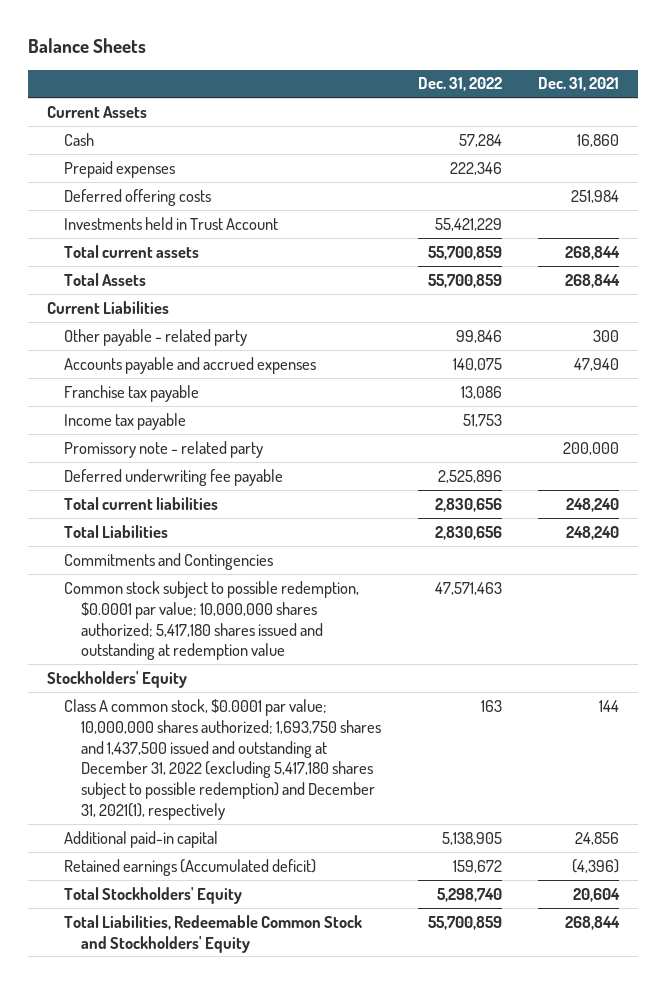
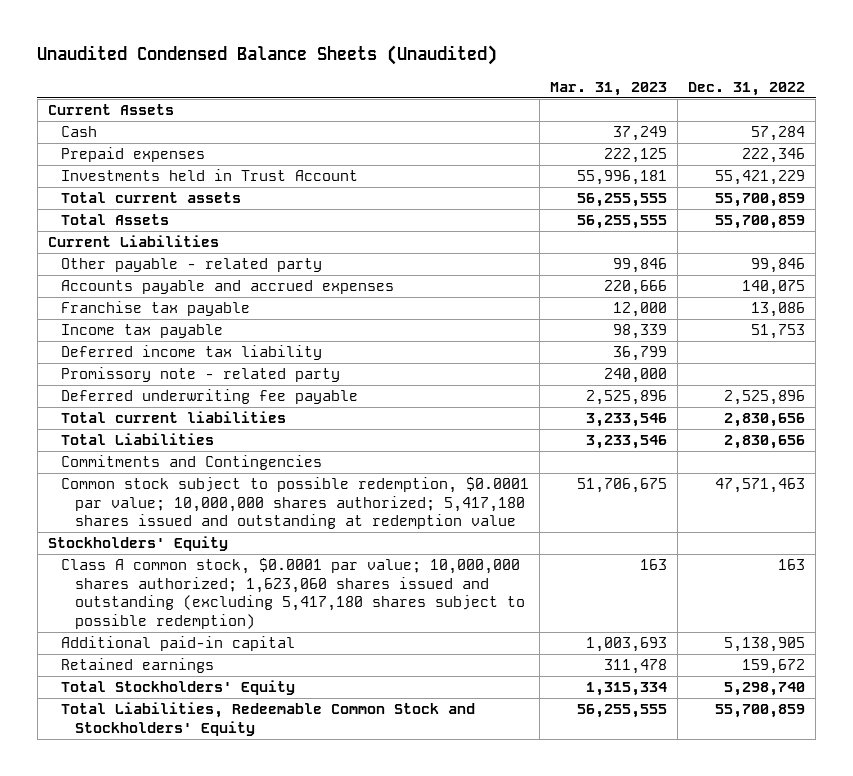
[28,38,147,54] Balance Sheets -> [37,45,498,66] Unaudited Condensed Balance Sheets (Unaudited)
[538,77,620,92] Dec. 31, 2021 -> none
none -> [550,81,668,96] Mar. 31, 2023
[63,188,211,206] Deferred offering costs -> none
none -> [61,345,323,361] Deferred income tax liability
[63,698,381,821] Class A common stock, $0.0001 par value; 10,000,000 shares authorized; 1,693,750 shares and 1,437,500 issued and outstanding at December 31, 2022 (excluding 5,417,180 shares subject to possible redemption) and December 31, 2021(1), respectively -> [61,558,525,629] Class A common stock, $0.0001 par value; 10,000,000 shares authorized; 1,623,060 shares issued and outstanding (excluding 5,417,180 shares subject to possible redemption)
[63,858,316,876] Retained earnings (Accumulated deficit) -> [61,658,215,674] Retained earnings

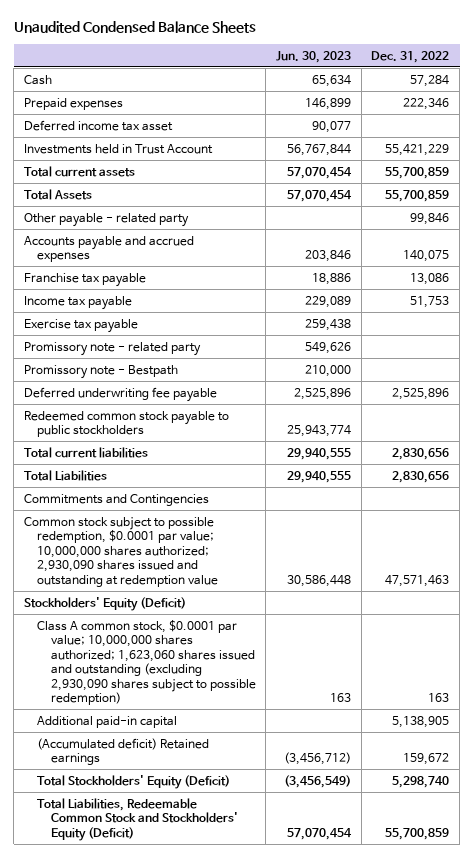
[37,45,498,66] Unaudited Condensed Balance Sheets (Unaudited) -> [13,21,256,34] Unaudited Condensed Balance Sheets
[550,81,668,96] Mar. 31, 2023 -> none
none -> [275,50,351,63] Jun. 30, 2023
[47,104,174,116] Current Assets -> none
none -> [23,119,173,131] Deferred income tax asset
[47,235,219,248] Current Liabilities -> none
[61,345,323,361] Deferred income tax liability -> none
none -> [23,318,138,333] Exercise tax payable
none -> [23,364,178,379] Promissory note - Bestpath
none -> [23,410,229,438] Redeemed common stock payable to public stockholders
[61,477,530,530] Common stock subject to possible redemption, $0.0001 par value; 10,000,000 shares authorized; 5,417,180 shares issued and outstanding at redemption value -> [23,516,219,587] Common stock subject to possible redemption, $0.0001 par value; 10,000,000 shares authorized; 2,930,090 shares issued and outstanding at redemption value
[47,536,228,552] Stockholders' Equity -> [23,596,186,611] Stockholders' Equity (Deficit)
[61,558,525,629] Class A common stock, $0.0001 par value; 10,000,000 shares authorized; 1,623,060 shares issued and outstanding (excluding 5,417,180 shares subject to possible redemption) -> [37,619,256,706] Class A common stock, $0.0001 par value; 10,000,000 shares authorized; 1,623,060 shares issued and outstanding (excluding 2,930,090 shares subject to possible redemption)
[61,658,215,674] Retained earnings -> [37,737,210,766] (Accumulated deficit) Retained earnings
[61,680,296,696] Total Stockholders' Equity -> [37,774,231,789] Total Stockholders' Equity (Deficit)
[61,702,476,736] Total Liabilities, Redeemable Common Stock and Stockholders' Equity -> [37,797,238,841] Total Liabilities, Redeemable Common Stock and Stockholders' Equity (Deficit)

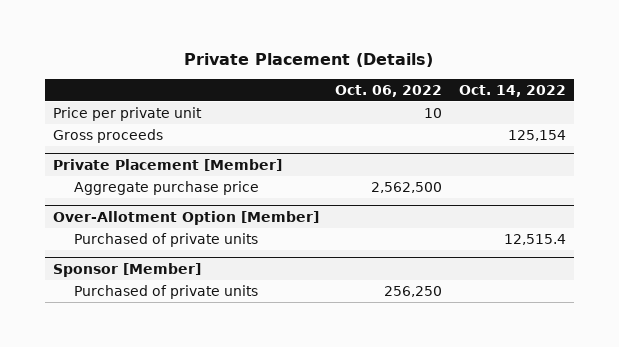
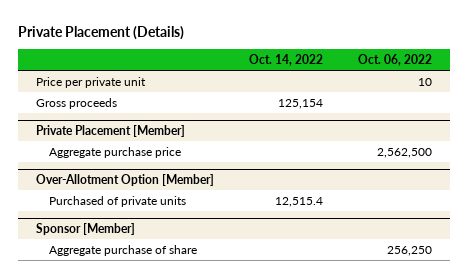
[74,284,259,299] Purchased of private units -> [48,244,197,256] Aggregate purchase of share

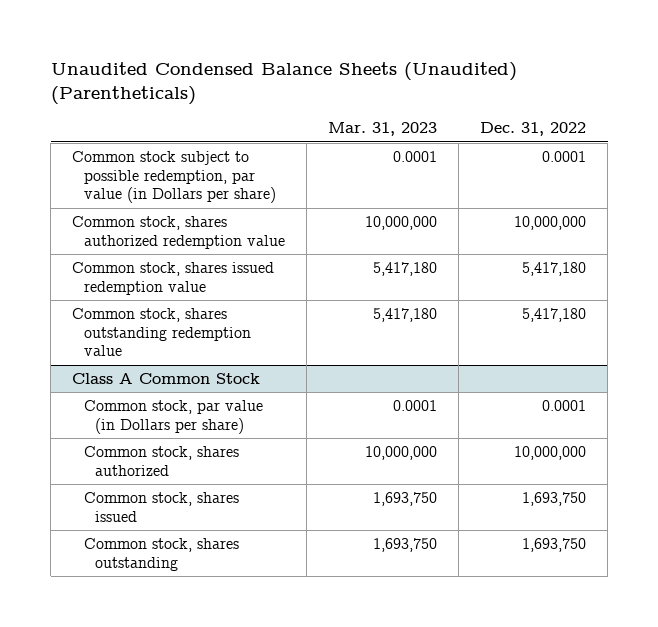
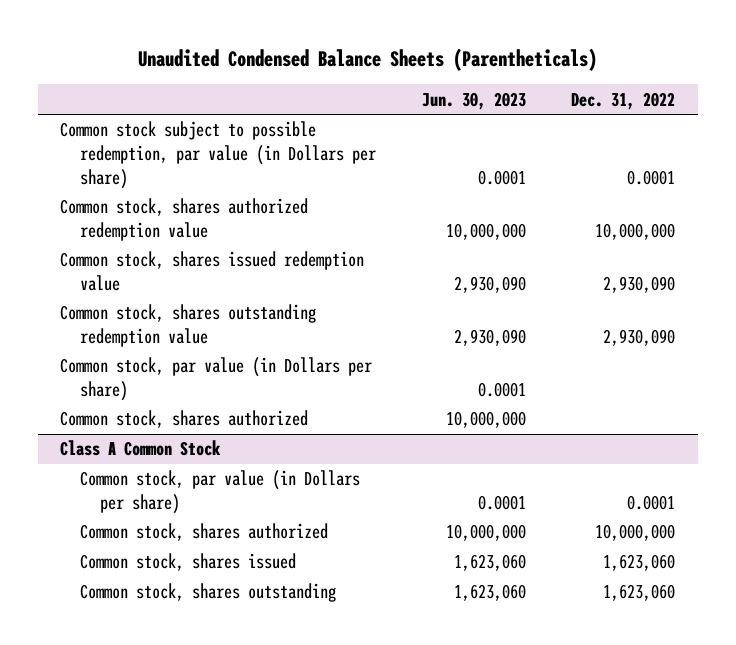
[50,61,517,105] Unaudited Condensed Balance Sheets (Unaudited) (Parentheticals) -> [137,48,597,72] Unaudited Condensed Balance Sheets (Parentheticals)
[327,122,437,137] Mar. 31, 2023 -> none
none -> [421,91,526,110] Jun. 30, 2023
[521,262,586,277] 5,417,180 -> [603,275,676,293] 2,930,090
[521,308,586,323] 5,417,180 -> [603,328,676,346] 2,930,090
none -> [60,357,373,401] Common stock, par value (in Dollars per share)
none -> [60,410,309,429] Common stock, shares authorized
[521,492,586,507] 1,693,750 -> [603,554,676,572] 1,623,060
[521,538,586,553] 1,693,750 -> [603,584,676,602] 1,623,060

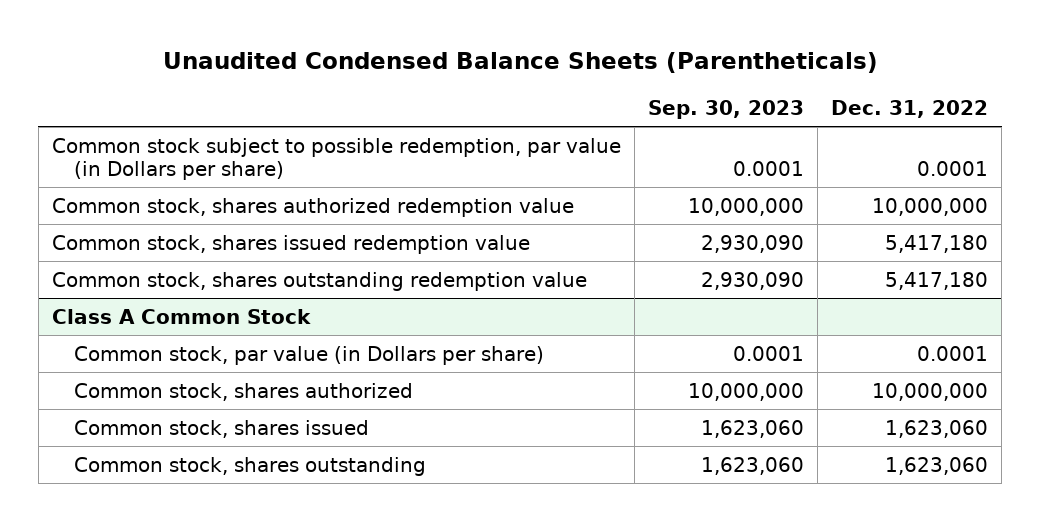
[421,91,526,110] Jun. 30, 2023 -> none
none -> [647,100,804,120] Sep. 30, 2023
[60,357,373,401] Common stock, par value (in Dollars per share) -> none
[60,410,309,429] Common stock, shares authorized -> none
[603,275,676,293] 2,930,090 -> [885,234,989,253] 5,417,180
[603,328,676,346] 2,930,090 -> [885,271,989,290] 5,417,180

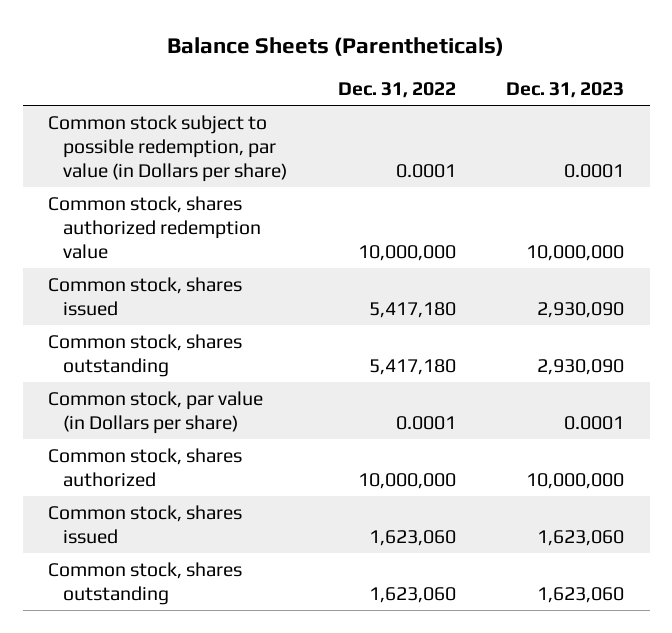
[162,52,878,74] Unaudited Condensed Balance Sheets (Parentheticals) -> [167,36,505,56] Balance Sheets (Parentheticals)
[647,100,804,120] Sep. 30, 2023 -> none
none -> [506,81,625,98] Dec. 31, 2023
[51,308,311,324] Class A Common Stock -> none
[51,234,530,254] Common stock, shares issued redemption value -> [47,276,242,316] Common stock, shares issued
[51,271,587,291] Common stock, shares outstanding redemption value -> [47,333,242,377] Common stock, shares outstanding

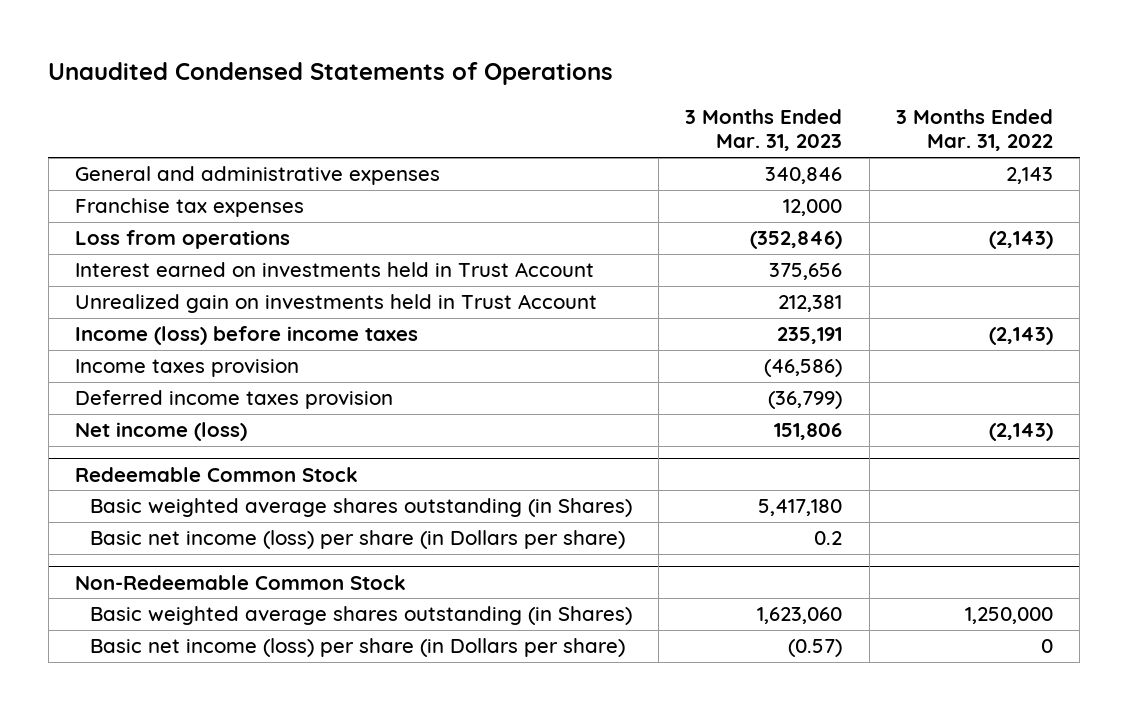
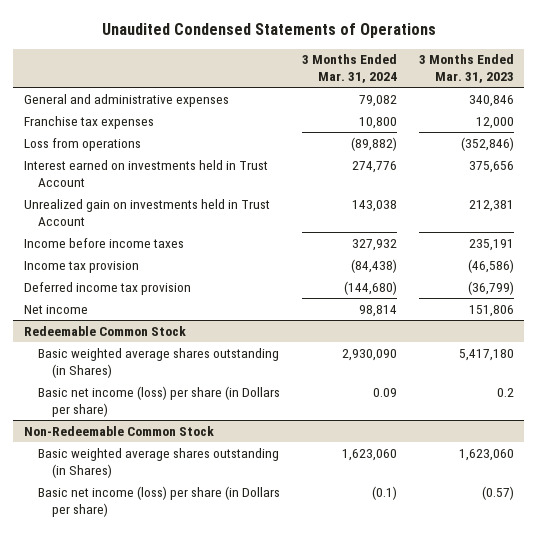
[895,109,1053,152] 3 Months Ended Mar. 31, 2022 -> none
none -> [301,54,397,84] 3 Months Ended Mar. 31, 2024
[74,326,418,346] Income (loss) before income taxes -> [24,237,185,248] Income before income taxes
[74,359,299,378] Income taxes provision -> [24,260,140,273] Income tax provision
[74,390,393,410] Deferred income taxes provision -> [24,281,192,295] Deferred income tax provision
[74,422,247,442] Net income (loss) -> [24,304,89,314] Net income

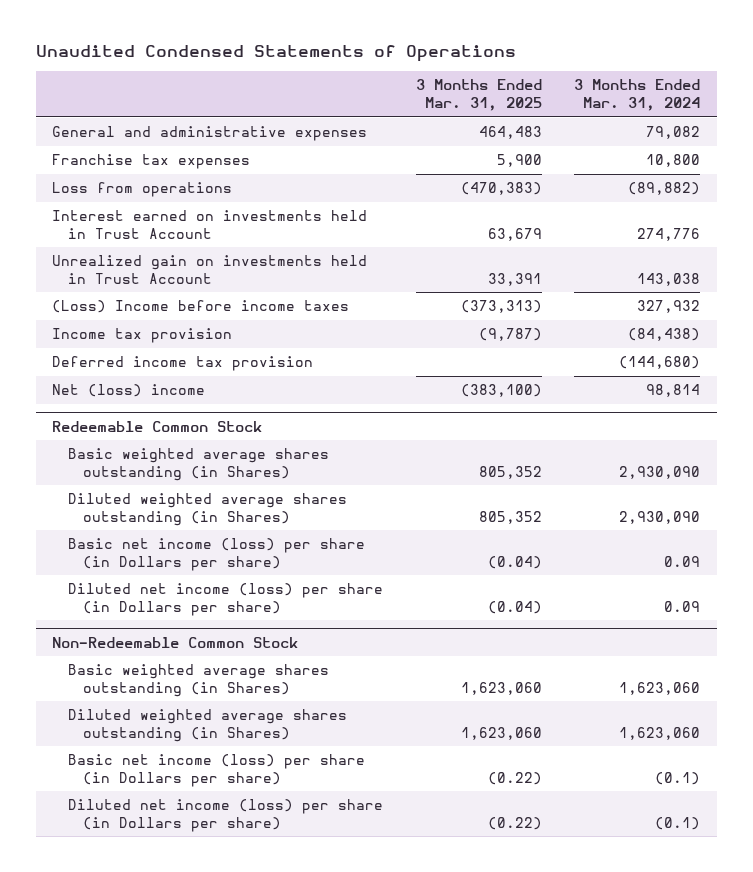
[418,54,514,84] 3 Months Ended Mar. 31, 2023 -> none
none -> [415,79,542,112] 3 Months Ended Mar. 31, 2025
[24,237,185,248] Income before income taxes -> [52,300,350,314] (Loss) Income before income taxes
[24,304,89,314] Net income -> [52,384,206,398] Net (loss) income
none -> [67,493,347,526] Diluted weighted average shares outstanding (in Shares)
none -> [67,583,383,616] Diluted net income (loss) per share (in Dollars per share)
none -> [67,709,347,742] Diluted weighted average shares outstanding (in Shares)
none -> [67,799,383,832] Diluted net income (loss) per share (in Dollars per share)

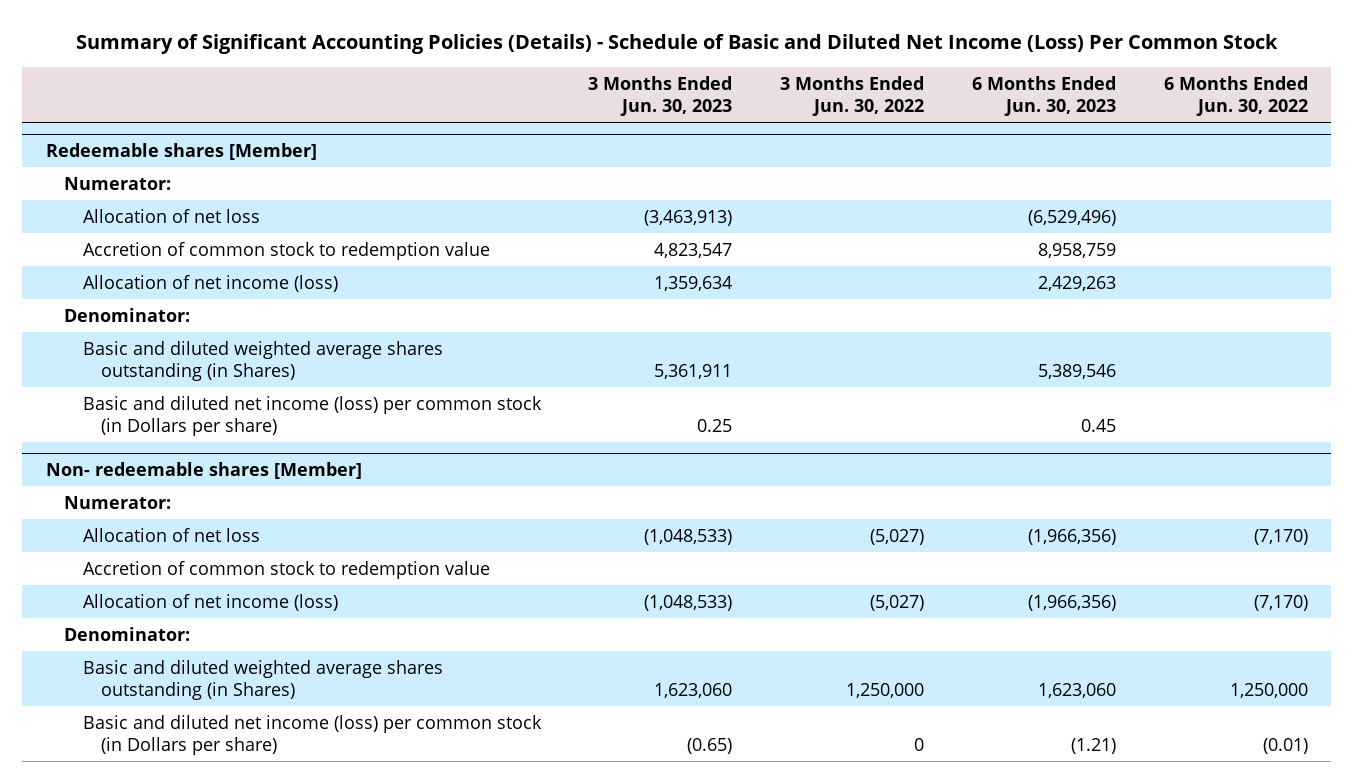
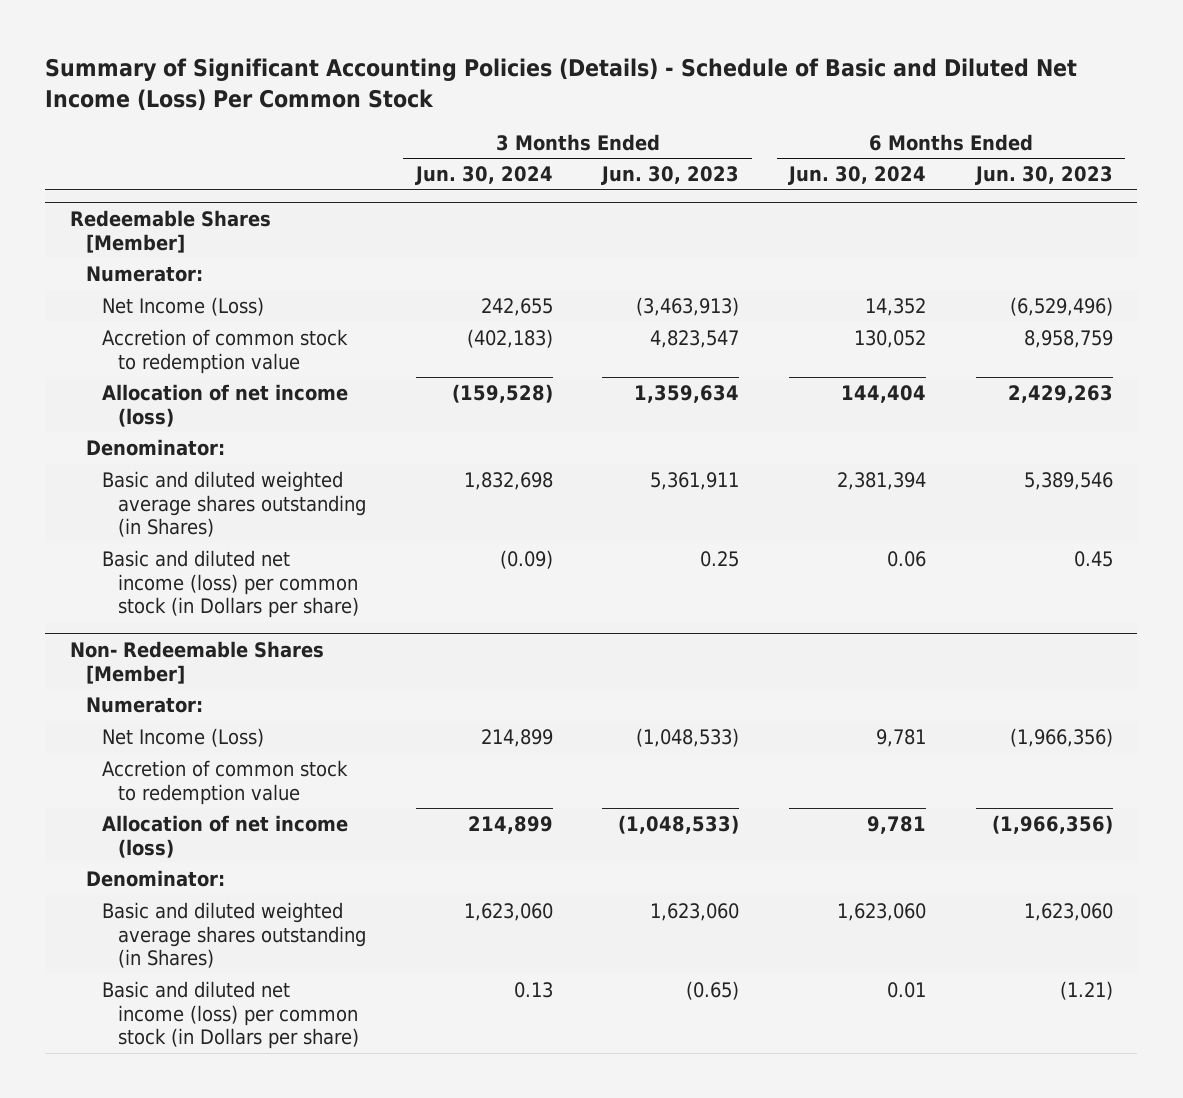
[780,75,925,116] 3 Months Ended Jun. 30, 2022 -> none
[1163,75,1308,116] 6 Months Ended Jun. 30, 2022 -> none
none -> [414,166,553,186] Jun. 30, 2024
none -> [787,166,926,186] Jun. 30, 2024
[46,142,318,160] Redeemable shares [Member] -> [70,209,272,253] Redeemable Shares [Member]
[82,208,260,223] Allocation of net loss -> [102,296,265,316] Net Income (Loss)
[46,461,363,479] Non- redeemable shares [Member] -> [70,640,325,684] Non- Redeemable Shares [Member]
[82,527,260,542] Allocation of net loss -> [102,727,265,747] Net Income (Loss)

